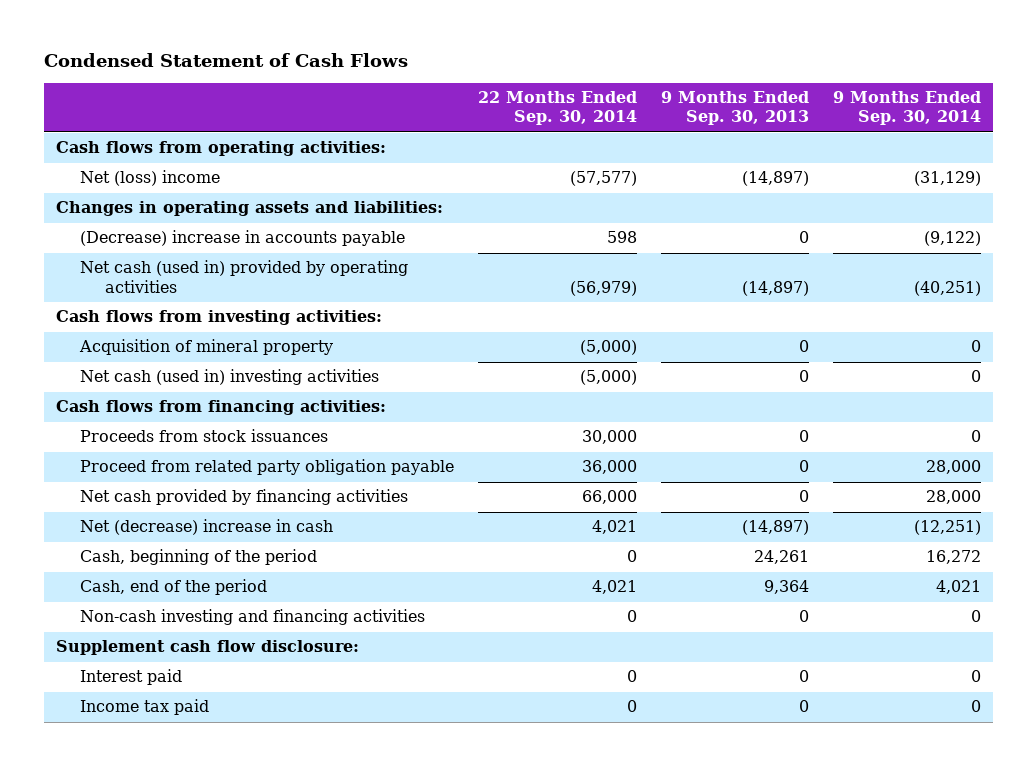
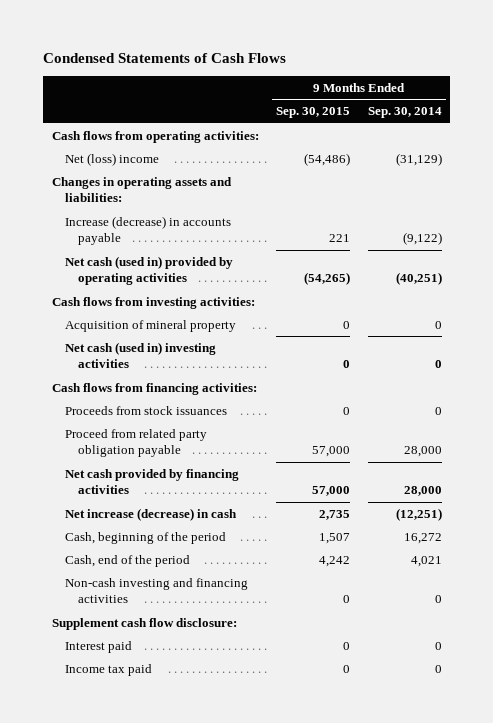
[43,53,408,68] Condensed Statement of Cash Flows -> [42,53,286,64] Condensed Statements of Cash Flows
[477,91,637,126] 22 Months Ended Sep. 30, 2014 -> none
[660,91,809,126] 9 Months Ended Sep. 30, 2013 -> none
none -> [276,107,351,119] Sep. 30, 2015
[80,230,406,247] (Decrease) increase in accounts payable -> [64,215,231,246] Increase (decrease) in accounts payable
[80,519,334,536] Net (decrease) increase in cash -> [64,507,237,521] Net increase (decrease) in cash

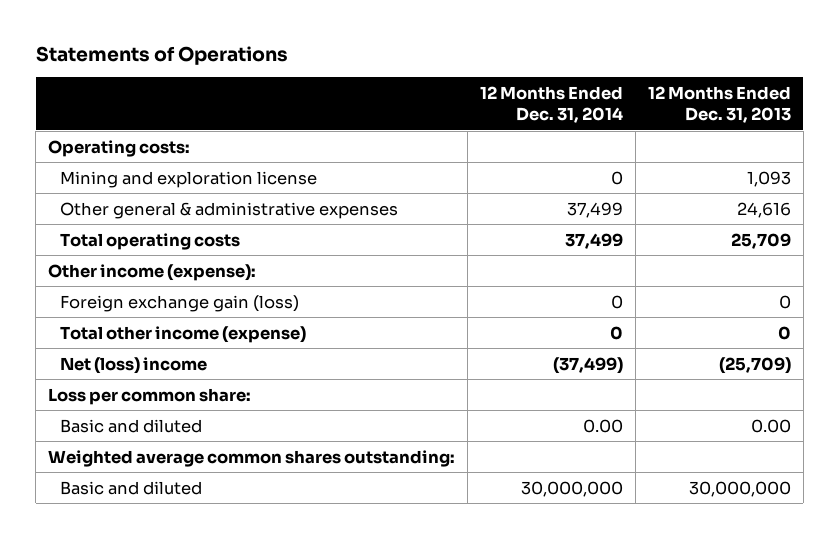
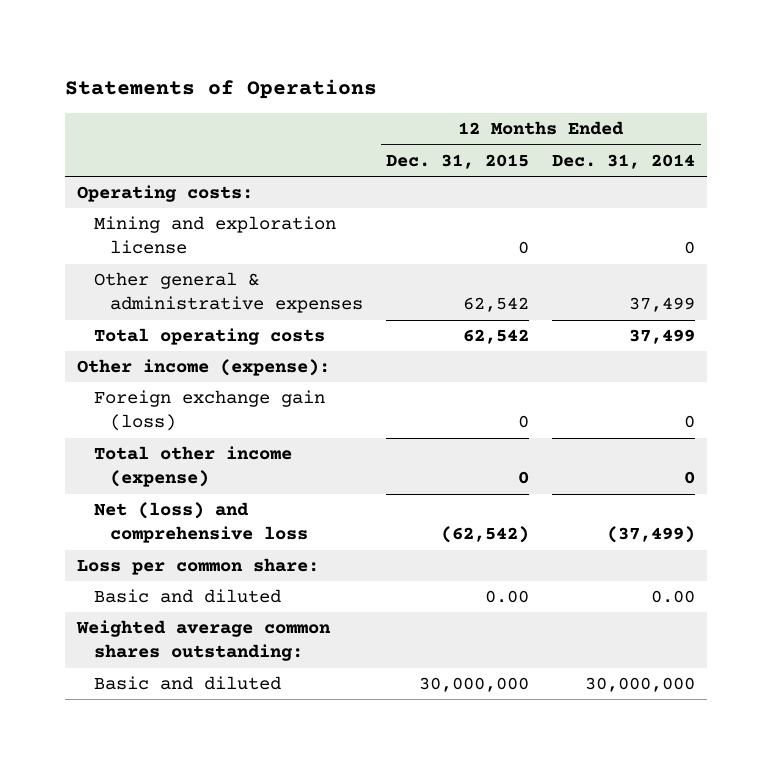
[647,85,791,124] 12 Months Ended Dec. 31, 2013 -> none
none -> [386,153,530,169] Dec. 31, 2015
[59,356,207,374] Net (loss) income -> [93,502,309,544] Net (loss) and comprehensive loss

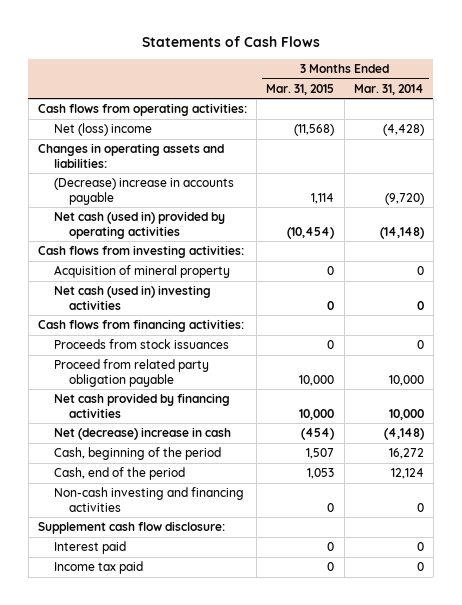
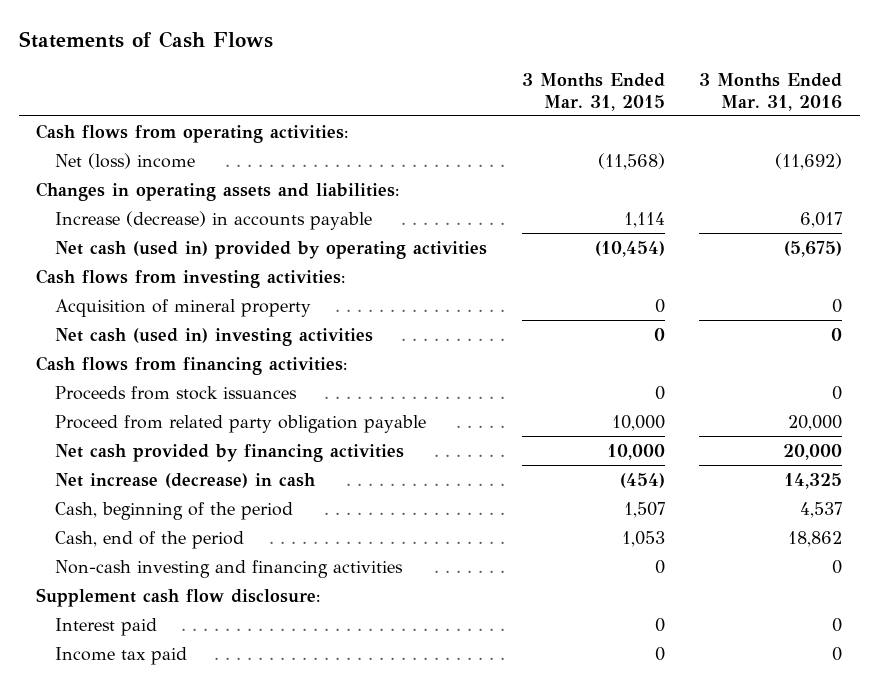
[353,83,424,95] Mar. 31, 2014 -> none
none -> [699,73,843,111] 3 Months Ended Mar. 31, 2016
[53,178,234,205] (Decrease) increase in accounts payable -> [55,210,373,230] Increase (decrease) in accounts payable
[53,427,231,441] Net (decrease) increase in cash -> [55,472,316,488] Net increase (decrease) in cash

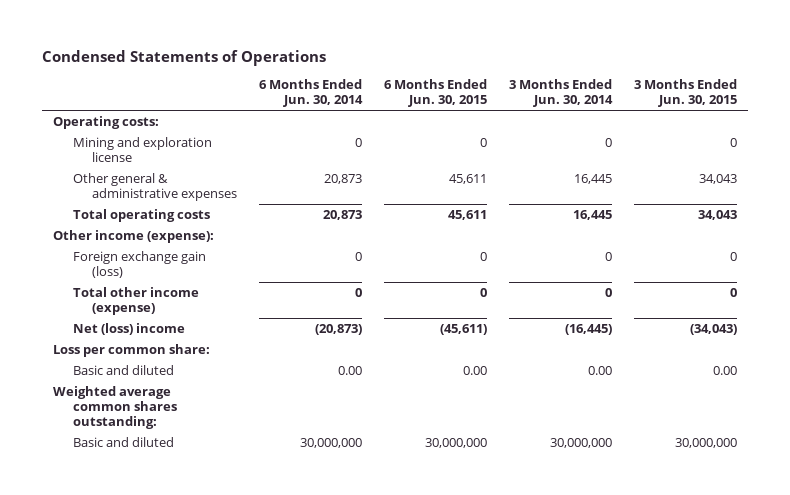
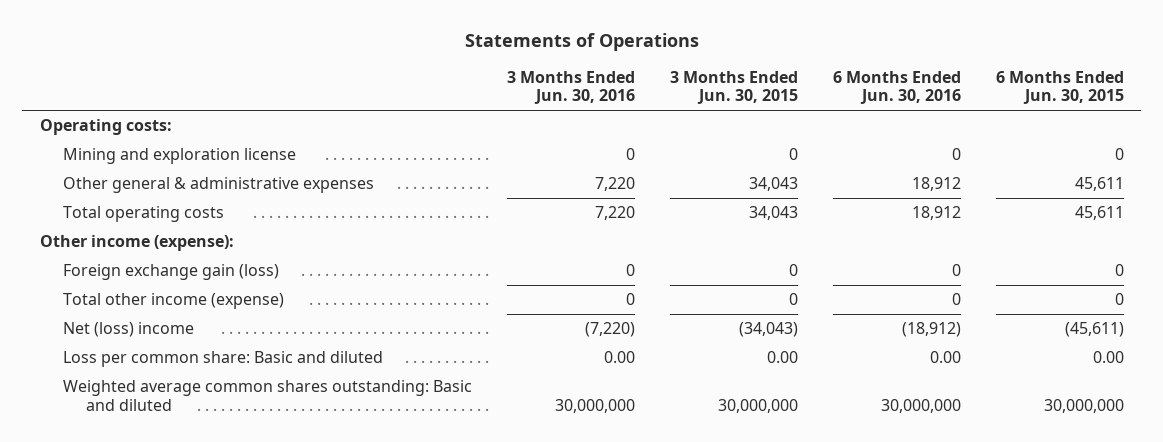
[42,49,327,66] Condensed Statements of Operations -> [464,32,699,51] Statements of Operations
[259,79,364,108] 6 Months Ended Jun. 30, 2014 -> none
[508,79,613,108] 3 Months Ended Jun. 30, 2014 -> none
none -> [506,71,635,105] 3 Months Ended Jun. 30, 2016
none -> [832,71,961,105] 6 Months Ended Jun. 30, 2016
[53,344,211,358] Loss per common share: -> none
[53,386,177,429] Weighted average common shares outstanding: -> none
[72,365,174,376] Basic and diluted -> [62,351,383,368] Loss per common share: Basic and diluted
[72,437,174,448] Basic and diluted -> [62,380,472,411] Weighted average common shares outstanding: Basic and diluted

